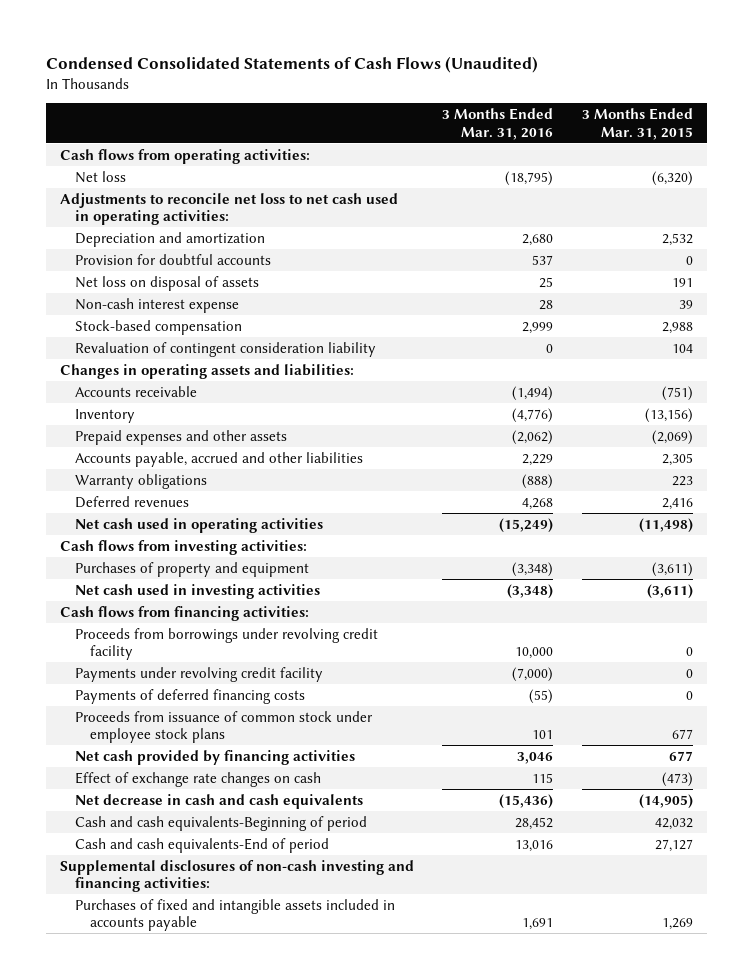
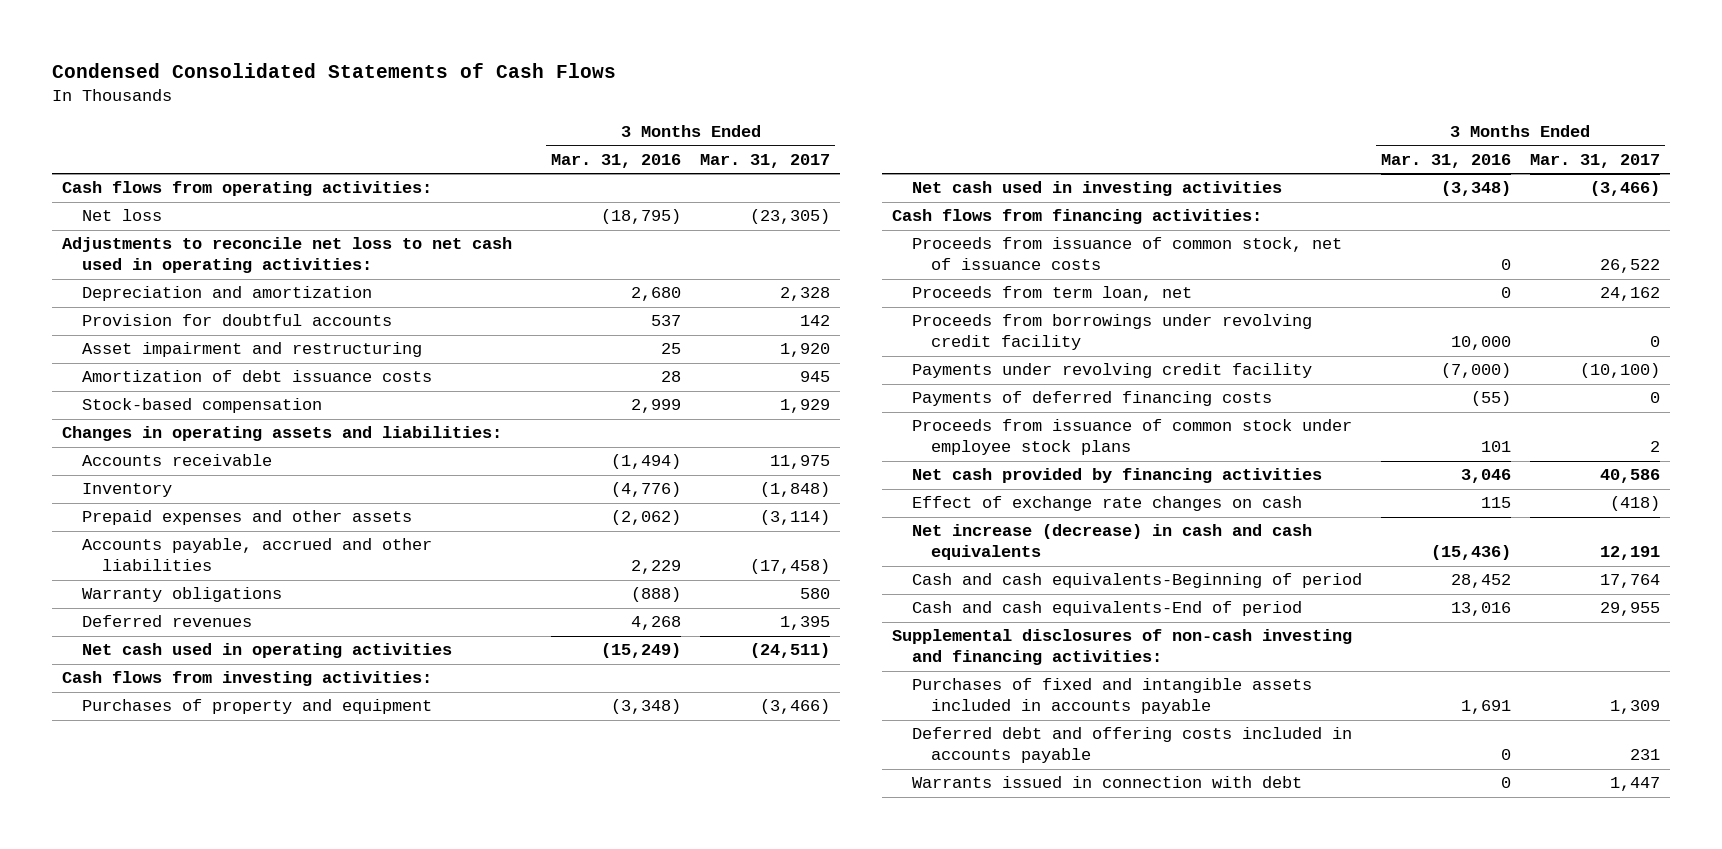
[45,55,538,73] Condensed Consolidated Statements of Cash Flows (Unaudited) -> [52,63,617,79] Condensed Consolidated Statements of Cash Flows
[581,107,693,140] 3 Months Ended Mar. 31, 2015 -> none
none -> [700,153,831,168] Mar. 31, 2017
[74,275,259,291] Net loss on disposal of assets -> none
none -> [81,342,422,358] Asset impairment and restructuring
[74,297,239,313] Non-cash interest expense -> [81,370,432,383] Amortization of debt issuance costs
[74,341,376,357] Revaluation of contingent consideration liability -> none
none -> [911,237,1342,271] Proceeds from issuance of common stock, net of issuance costs
none -> [911,286,1192,302] Proceeds from term loan, net
[74,793,363,809] Net decrease in cash and cash equivalents -> [911,524,1312,561] Net increase (decrease) in cash and cash equivalents
none -> [911,727,1352,764] Deferred debt and offering costs included in accounts payable
none -> [911,776,1302,789] Warrants issued in connection with debt

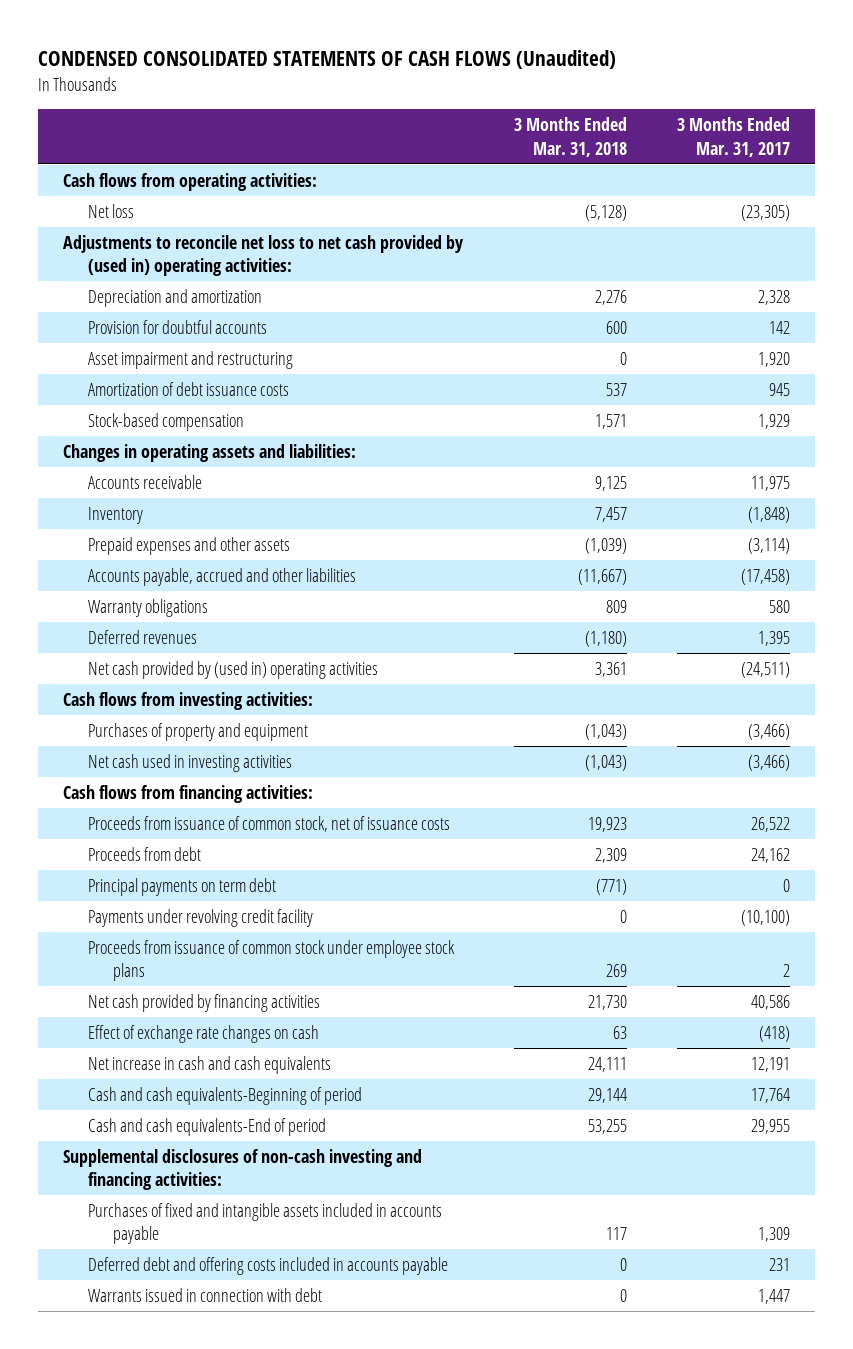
[52,63,617,79] Condensed Consolidated Statements of Cash Flows -> [38,50,617,70] CONDENSED CONSOLIDATED STATEMENTS OF CASH FLOWS (Unaudited)
[551,153,682,168] Mar. 31, 2016 -> none
none -> [513,117,627,157] 3 Months Ended Mar. 31, 2018
[61,237,512,274] Adjustments to reconcile net loss to net cash used in operating activities: -> [63,234,465,277] Adjustments to reconcile net loss to net cash provided by (used in) operating activities:
[81,643,452,659] Net cash used in operating activities -> [88,660,379,679] Net cash provided by (used in) operating activities
[911,314,1312,351] Proceeds from borrowings under revolving credit facility -> none
[911,286,1192,302] Proceeds from term loan, net -> [88,846,202,861] Proceeds from debt
none -> [88,877,277,896] Principal payments on term debt
[911,391,1272,407] Payments of deferred financing costs -> none
[911,524,1312,561] Net increase (decrease) in cash and cash equivalents -> [88,1055,332,1074] Net increase in cash and cash equivalents

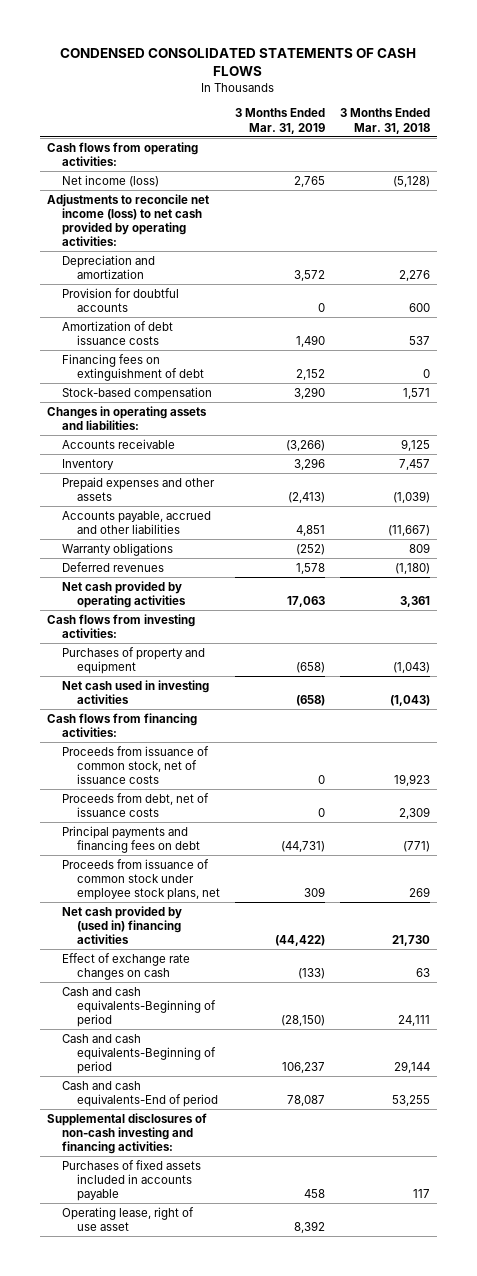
[38,50,617,70] CONDENSED CONSOLIDATED STATEMENTS OF CASH FLOWS (Unaudited) -> [60,48,417,77] CONDENSED CONSOLIDATED STATEMENTS OF CASH FLOWS
[676,117,790,157] 3 Months Ended Mar. 31, 2017 -> none
none -> [235,108,326,134] 3 Months Ended Mar. 31, 2019
[88,203,135,218] Net loss -> [62,174,160,187] Net income (loss)
[63,234,465,277] Adjustments to reconcile net loss to net cash provided by (used in) operating activities: -> [47,193,210,246] Adjustments to reconcile net income (loss) to net cash provided by operating activities:
[88,350,294,369] Asset impairment and restructuring -> none
none -> [62,353,205,381] Financing fees on extinguishment of debt
[88,660,379,679] Net cash provided by (used in) operating activities -> [62,580,187,608] Net cash provided by operating activities
[88,908,314,927] Payments under revolving credit facility -> none
[88,846,202,861] Proceeds from debt -> [62,792,210,817] Proceeds from debt, net of issuance costs
[88,877,277,896] Principal payments on term debt -> [62,825,201,853] Principal payments and financing fees on debt
[88,939,456,982] Proceeds from issuance of common stock under employee stock plans -> [62,858,221,900] Proceeds from issuance of common stock under employee stock plans, net
[88,993,321,1012] Net cash provided by financing activities -> [62,905,183,944] Net cash provided by (used in) financing activities
[88,1055,332,1074] Net increase in cash and cash equivalents -> [62,986,217,1027] Cash and cash equivalents-Beginning of period
[88,1256,449,1275] Deferred debt and offering costs included in accounts payable -> none
[88,1287,323,1302] Warrants issued in connection with debt -> none
[88,1202,443,1245] Purchases of fixed and intangible assets included in accounts payable -> [62,1159,202,1201] Purchases of fixed assets included in accounts payable
none -> [62,1206,195,1231] Operating lease, right of use asset

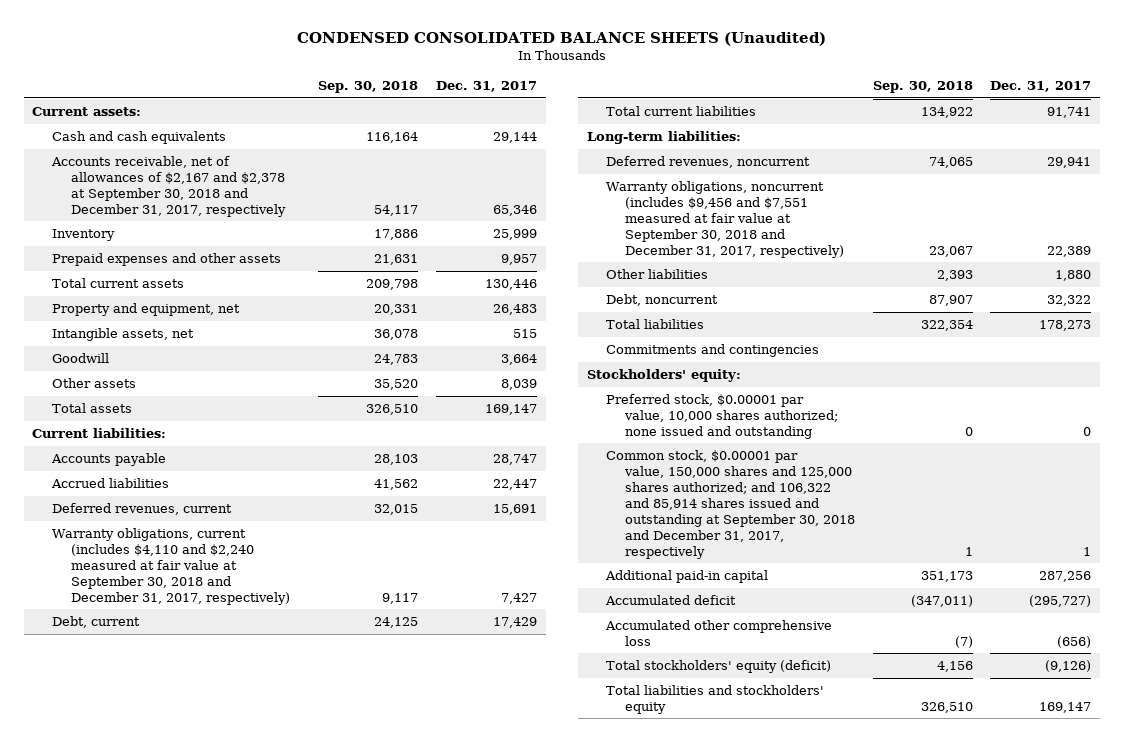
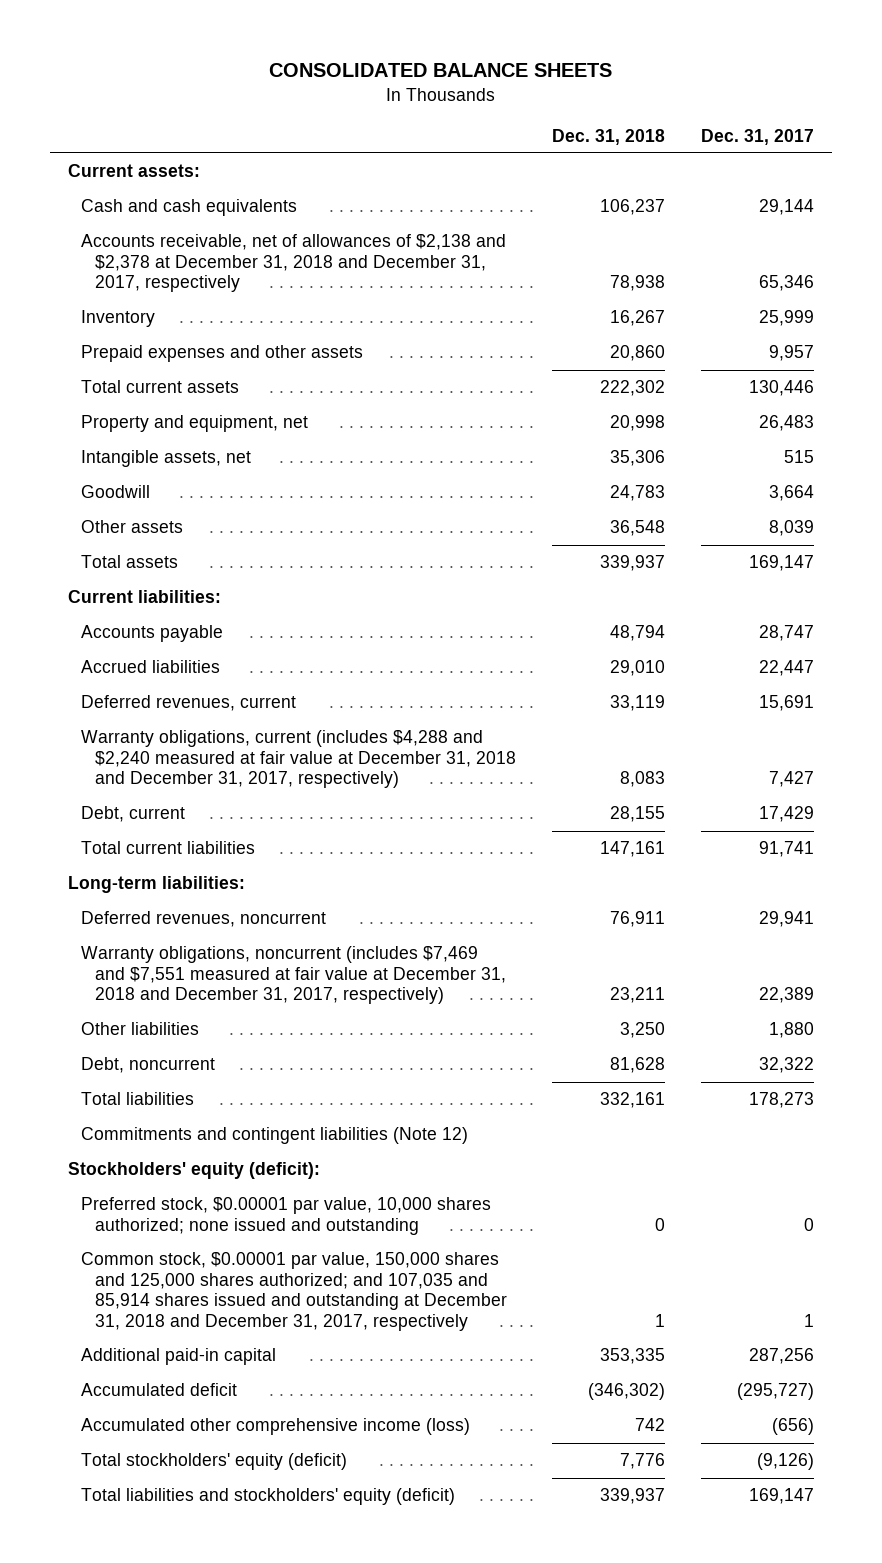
[296,32,826,47] CONDENSED CONSOLIDATED BALANCE SHEETS (Unaudited) -> [268,62,612,77] CONSOLIDATED BALANCE SHEETS
[318,81,419,94] Sep. 30, 2018 -> none
none -> [552,128,666,145] Dec. 31, 2018
[50,155,286,217] Accounts receivable, net of allowances of $2,167 and $2,378 at September 30, 2018 and December 31, 2017, respectively -> [81,234,507,293] Accounts receivable, net of allowances of $2,138 and $2,378 at December 31, 2018 and December 31, 2017, respectively
[51,527,290,605] Warranty obligations, current (includes $4,110 and $2,240 measured at fair value at September 30, 2018 and December 31, 2017, respectively) -> [81,730,517,789] Warranty obligations, current (includes $4,288 and $2,240 measured at fair value at December 31, 2018 and December 31, 2017, respectively)
[605,180,844,258] Warranty obligations, noncurrent (includes $9,456 and $7,551 measured at fair value at September 30, 2018 and December 31, 2017, respectively) -> [81,946,507,1005] Warranty obligations, noncurrent (includes $7,469 and $7,551 measured at fair value at December 31, 2018 and December 31, 2017, respectively)
[605,343,819,357] Commitments and contingencies -> [81,1127,469,1145] Commitments and contingent liabilities (Note 12)
[586,368,741,382] Stockholders' equity: -> [67,1162,320,1180] Stockholders' equity (deficit):
[605,449,855,559] Common stock, $0.00001 par value, 150,000 shares and 125,000 shares authorized; and 106,322 and 85,914 shares issued and outstanding at September 30, 2018 and December 31, 2017, respectively -> [81,1252,508,1332] Common stock, $0.00001 par value, 150,000 shares and 125,000 shares authorized; and 107,035 and 85,914 shares issued and outstanding at December 31, 2018 and December 31, 2017, respectively
[604,619,832,646] Accumulated other comprehensive loss -> [81,1418,471,1436] Accumulated other comprehensive income (loss)
[605,684,824,714] Total liabilities and stockholders' equity -> [81,1488,456,1506] Total liabilities and stockholders' equity (deficit)

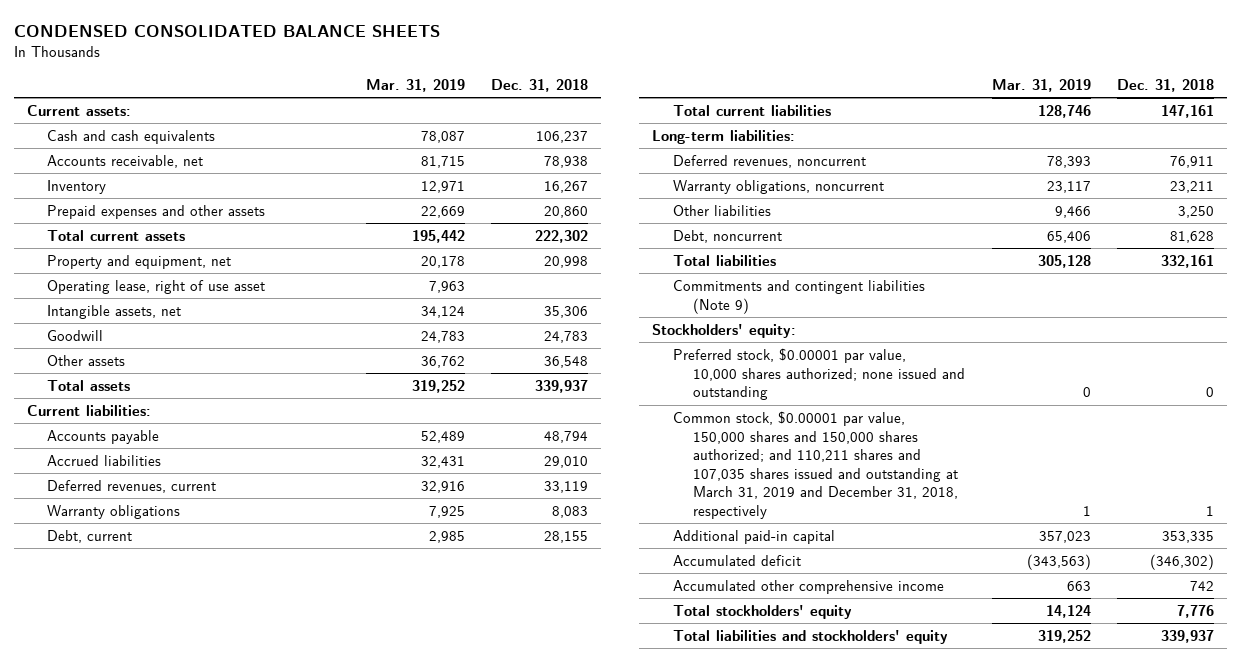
[268,62,612,77] CONSOLIDATED BALANCE SHEETS -> [13,24,440,37] CONDENSED CONSOLIDATED BALANCE SHEETS
[700,128,814,145] Dec. 31, 2017 -> none
none -> [366,78,466,92] Mar. 31, 2019
[81,234,507,293] Accounts receivable, net of allowances of $2,138 and $2,378 at December 31, 2018 and December 31, 2017, respectively -> [47,154,204,168] Accounts receivable, net
none -> [47,279,266,294] Operating lease, right of use asset
[81,730,517,789] Warranty obligations, current (includes $4,288 and $2,240 measured at fair value at December 31, 2018 and December 31, 2017, respectively) -> [47,504,181,519] Warranty obligations
[81,946,507,1005] Warranty obligations, noncurrent (includes $7,469 and $7,551 measured at fair value at December 31, 2018 and December 31, 2017, respectively) -> [672,179,884,194] Warranty obligations, noncurrent
[81,1127,469,1145] Commitments and contingent liabilities (Note 12) -> [672,279,925,314] Commitments and contingent liabilities (Note 9)
[67,1162,320,1180] Stockholders' equity (deficit): -> [651,323,796,338] Stockholders' equity:
[81,1252,508,1332] Common stock, $0.00001 par value, 150,000 shares and 125,000 shares authorized; and 107,035 and 85,914 shares issued and outstanding at December 31, 2018 and December 31, 2017, respectively -> [672,410,959,520] Common stock, $0.00001 par value, 150,000 shares and 150,000 shares authorized; and 110,211 shares and 107,035 shares issued and outstanding at March 31, 2019 and December 31, 2018, respectively
[81,1418,471,1436] Accumulated other comprehensive income (loss) -> [672,579,944,594] Accumulated other comprehensive income
[81,1453,348,1471] Total stockholders' equity (deficit) -> [672,604,852,619] Total stockholders' equity
[81,1488,456,1506] Total liabilities and stockholders' equity (deficit) -> [672,629,948,644] Total liabilities and stockholders' equity

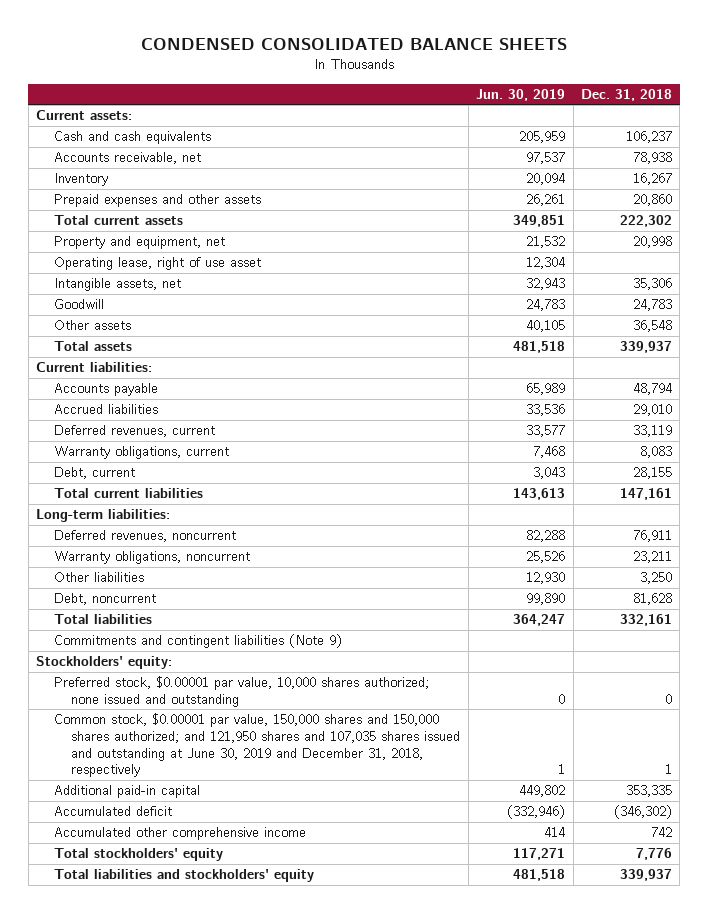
[366,78,466,92] Mar. 31, 2019 -> none
none -> [476,88,566,101] Jun. 30, 2019
[47,504,181,519] Warranty obligations -> [53,446,229,460] Warranty obligations, current
[672,410,959,520] Common stock, $0.00001 par value, 150,000 shares and 150,000 shares authorized; and 110,211 shares and 107,035 shares issued and outstanding at March 31, 2019 and December 31, 2018, respectively -> [53,713,461,778] Common stock, $0.00001 par value, 150,000 shares and 150,000 shares authorized; and 121,950 shares and 107,035 shares issued and outstanding at June 30, 2019 and December 31, 2018, respectively

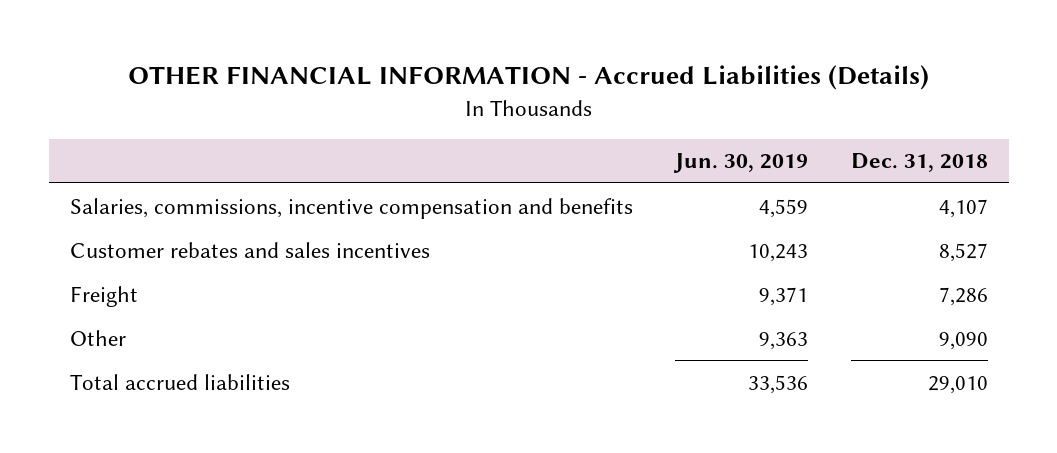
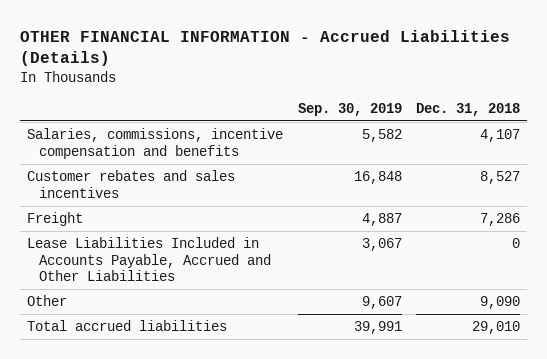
[673,153,809,174] Jun. 30, 2019 -> none
none -> [297,102,402,116] Sep. 30, 2019
none -> [27,237,272,281] Lease Liabilities Included in Accounts Payable, Accrued and Other Liabilities

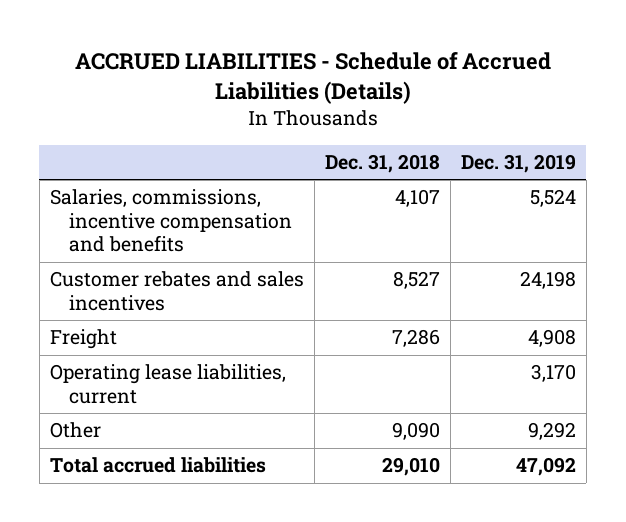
[20,29,511,67] OTHER FINANCIAL INFORMATION - Accrued Liabilities (Details) -> [74,52,551,105] ACCRUED LIABILITIES - Schedule of Accrued Liabilities (Details)
[297,102,402,116] Sep. 30, 2019 -> none
none -> [460,153,576,173] Dec. 31, 2019
[27,237,272,281] Lease Liabilities Included in Accounts Payable, Accrued and Other Liabilities -> none
none -> [49,364,286,404] Operating lease liabilities, current

